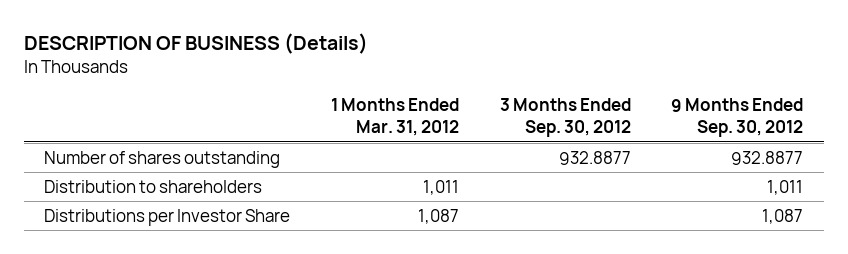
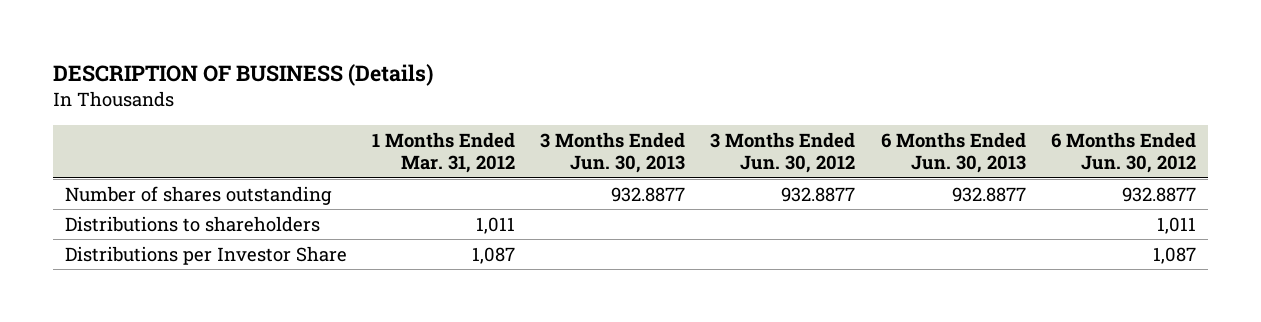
[499,98,631,138] 3 Months Ended Sep. 30, 2012 -> none
[671,98,804,138] 9 Months Ended Sep. 30, 2012 -> none
none -> [540,131,686,174] 3 Months Ended Jun. 30, 2013
none -> [710,131,856,174] 3 Months Ended Jun. 30, 2012
none -> [880,131,1026,174] 6 Months Ended Jun. 30, 2013
none -> [1050,131,1196,174] 6 Months Ended Jun. 30, 2012
[44,179,263,193] Distribution to shareholders -> [65,215,321,232] Distributions to shareholders

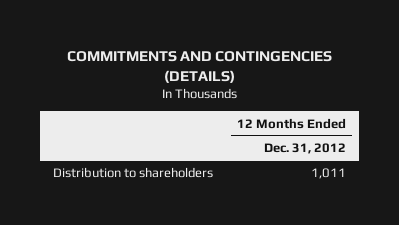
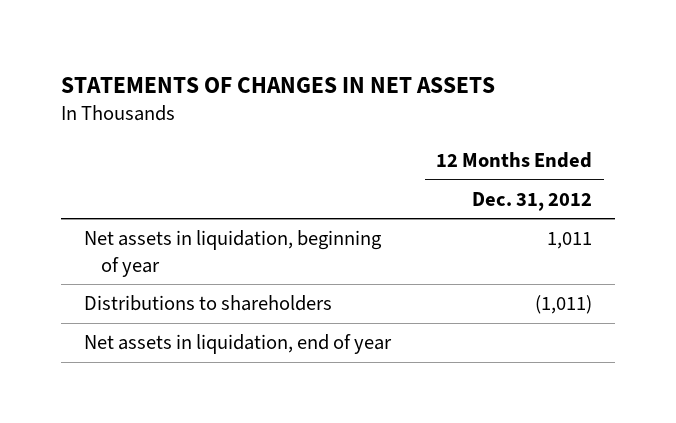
[66,50,332,83] COMMITMENTS AND CONTINGENCIES (DETAILS) -> [60,76,495,93] STATEMENTS OF CHANGES IN NET ASSETS
none -> [83,230,382,277] Net assets in liquidation, beginning of year
[52,167,213,179] Distribution to shareholders -> [83,295,332,312] Distributions to shareholders
[311,168,347,180] 1,011 -> [535,295,593,315] (1,011)
none -> [83,334,392,355] Net assets in liquidation, end of year

